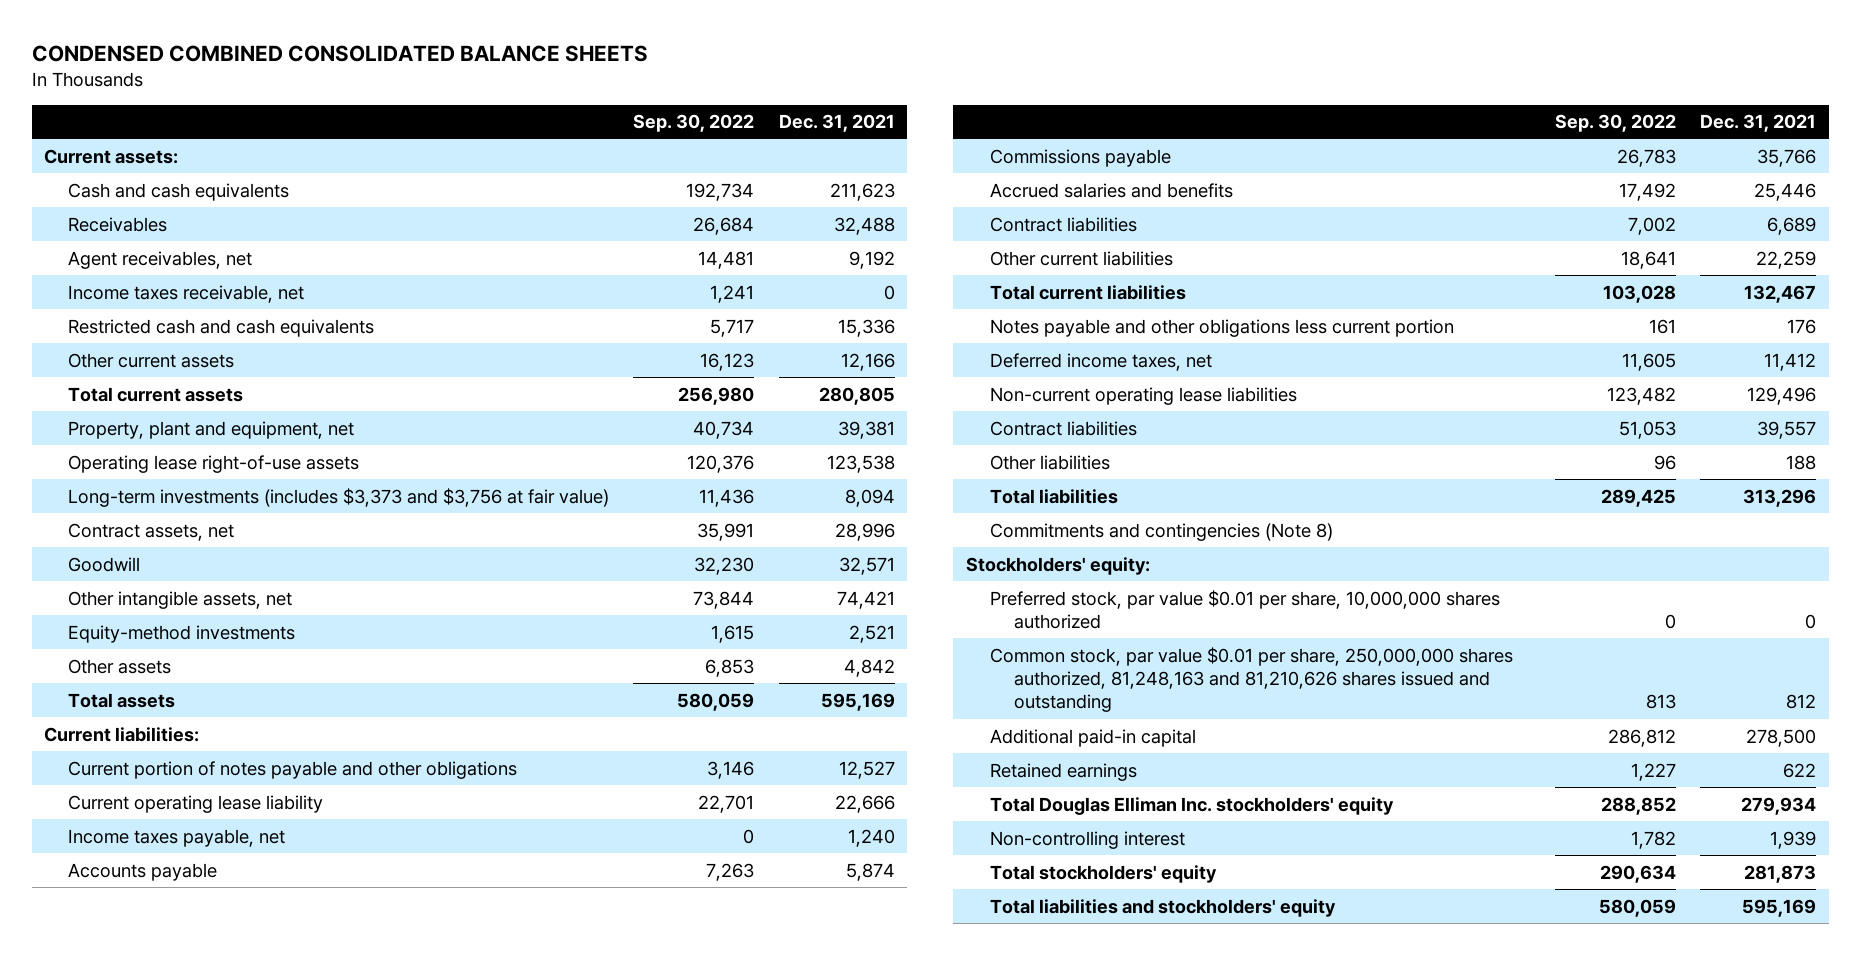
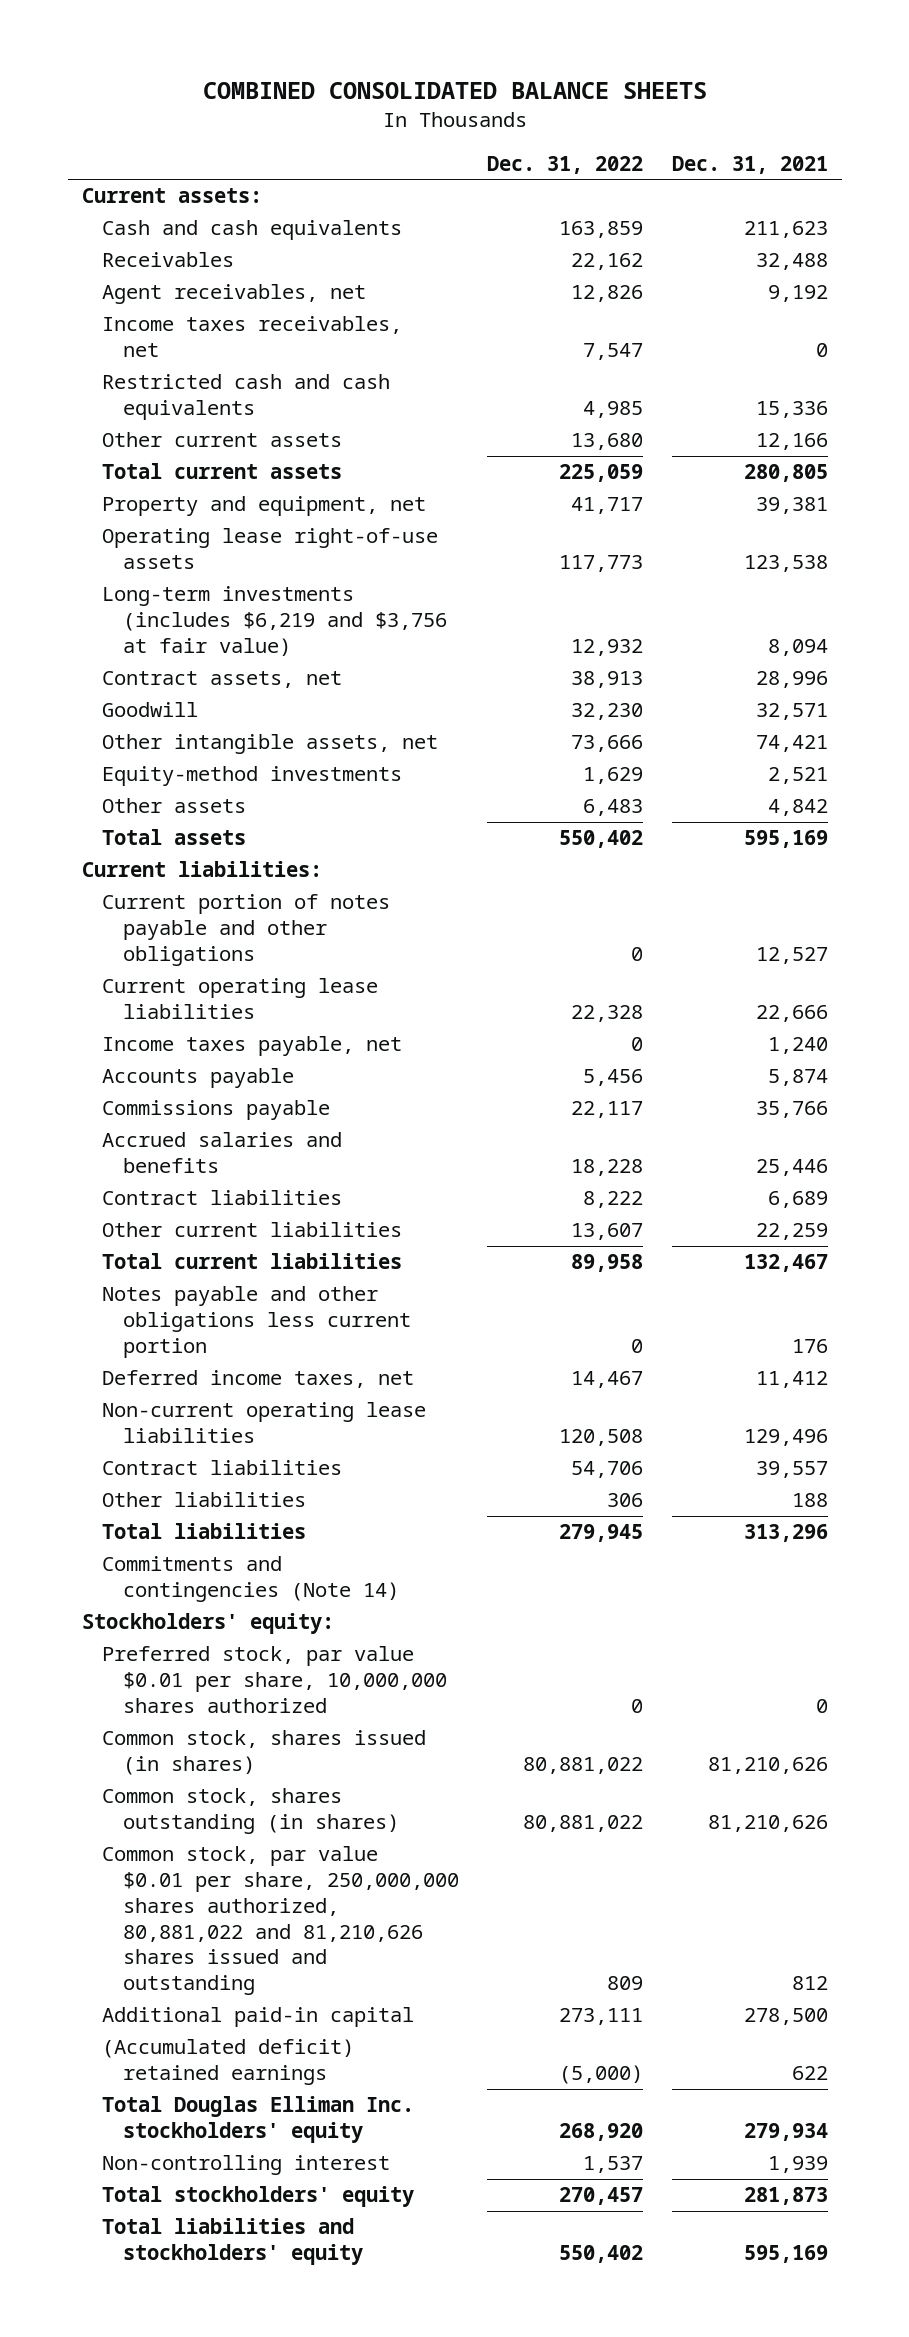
[31,44,648,62] CONDENSED COMBINED CONSOLIDATED BALANCE SHEETS -> [202,82,707,100] COMBINED CONSOLIDATED BALANCE SHEETS
[633,114,755,133] Sep. 30, 2022 -> none
none -> [487,155,644,174] Dec. 31, 2022
[68,284,305,303] Income taxes receivable, net -> [102,316,403,358] Income taxes receivables, net
[68,420,355,439] Property, plant and equipment, net -> [102,496,427,517] Property and equipment, net
[68,487,610,507] Long-term investments (includes $3,373 and $3,756 at fair value) -> [102,586,448,656] Long-term investments (includes $6,219 and $3,756 at fair value)
[68,794,324,813] Current operating lease liability -> [102,978,379,1020] Current operating lease liabilities
[989,522,1333,541] Commitments and contingencies (Note 8) -> [102,1556,400,1603] Commitments and contingencies (Note 14)
none -> [102,1730,427,1776] Common stock, shares issued (in shares)
none -> [102,1788,400,1835] Common stock, shares outstanding (in shares)
[989,646,1513,713] Common stock, par value $0.01 per share, 250,000,000 shares authorized, 81,248,163 and 81,210,626 shares issued and outstanding -> [102,1846,460,1996] Common stock, par value $0.01 per share, 250,000,000 shares authorized, 80,881,022 and 81,210,626 shares issued and outstanding
[989,762,1137,781] Retained earnings -> [102,2039,355,2086] (Accumulated deficit) retained earnings

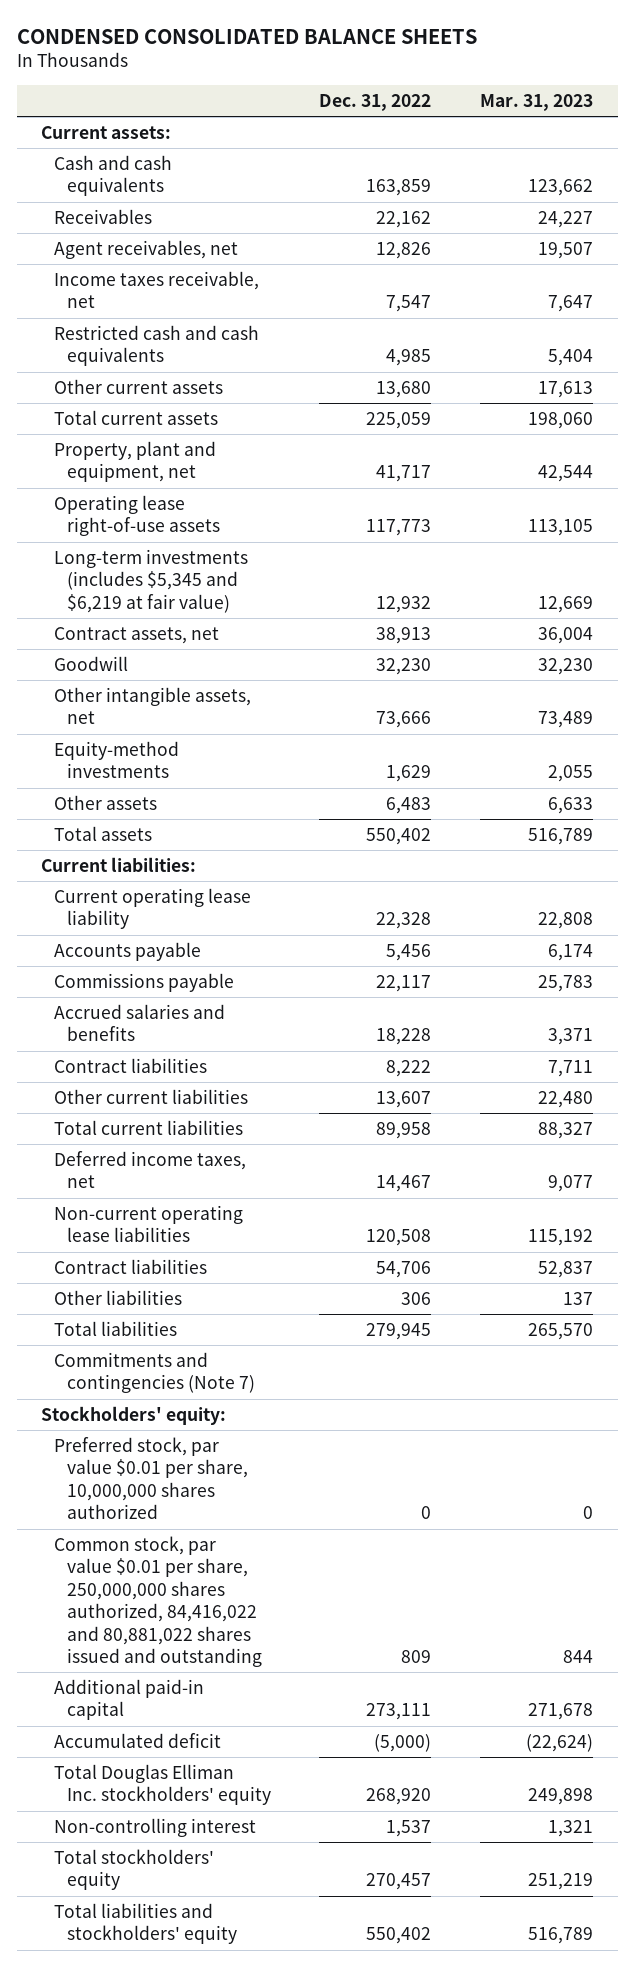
[202,82,707,100] COMBINED CONSOLIDATED BALANCE SHEETS -> [16,28,477,44] CONDENSED CONSOLIDATED BALANCE SHEETS
[671,155,828,174] Dec. 31, 2021 -> none
none -> [480,93,594,111] Mar. 31, 2023
[102,316,403,358] Income taxes receivables, net -> [53,271,259,309] Income taxes receivable, net
[102,496,427,517] Property and equipment, net -> [53,441,216,483] Property, plant and equipment, net
[102,586,448,656] Long-term investments (includes $6,219 and $3,756 at fair value) -> [53,549,248,613] Long-term investments (includes $5,345 and $6,219 at fair value)
[102,894,391,966] Current portion of notes payable and other obligations -> none
[102,1036,403,1057] Income taxes payable, net -> none
[102,978,379,1020] Current operating lease liabilities -> [53,888,251,930] Current operating lease liability
[102,1286,412,1358] Notes payable and other obligations less current portion -> none
[102,1556,400,1603] Commitments and contingencies (Note 14) -> [53,1352,255,1394] Commitments and contingencies (Note 7)
[102,1730,427,1776] Common stock, shares issued (in shares) -> none
[102,1788,400,1835] Common stock, shares outstanding (in shares) -> none
[102,1846,460,1996] Common stock, par value $0.01 per share, 250,000,000 shares authorized, 80,881,022 and 81,210,626 shares issued and outstanding -> [53,1536,262,1667] Common stock, par value $0.01 per share, 250,000,000 shares authorized, 84,416,022 and 80,881,022 shares issued and outstanding
[102,2039,355,2086] (Accumulated deficit) retained earnings -> [53,1733,221,1749] Accumulated deficit

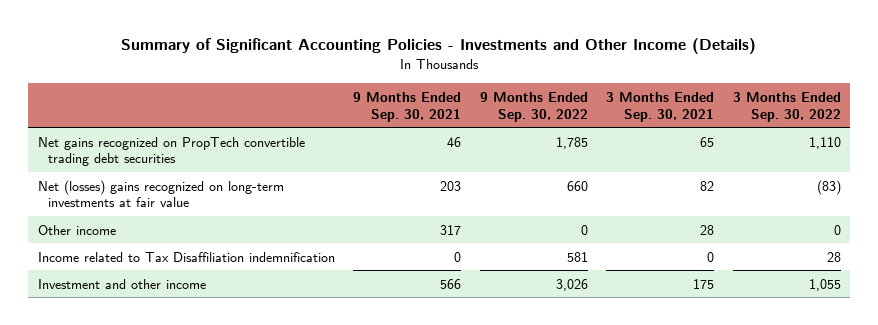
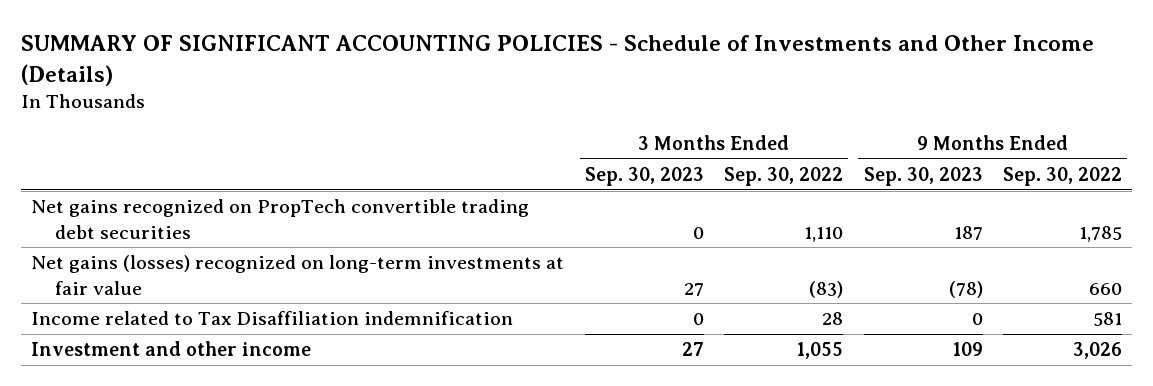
[121,38,757,55] Summary of Significant Accounting Policies - Investments and Other Income (Details) -> [21,35,1095,86] SUMMARY OF SIGNIFICANT ACCOUNTING POLICIES - Schedule of Investments and Other Income (Details)
[353,92,462,122] 9 Months Ended Sep. 30, 2021 -> none
[606,92,715,122] 3 Months Ended Sep. 30, 2021 -> none
none -> [584,166,704,186] Sep. 30, 2023
none -> [863,166,983,186] Sep. 30, 2023
[37,224,116,235] Other income -> none
[37,179,284,208] Net (losses) gains recognized on long-term investments at fair value -> [31,255,565,295] Net gains (losses) recognized on long-term investments at fair value

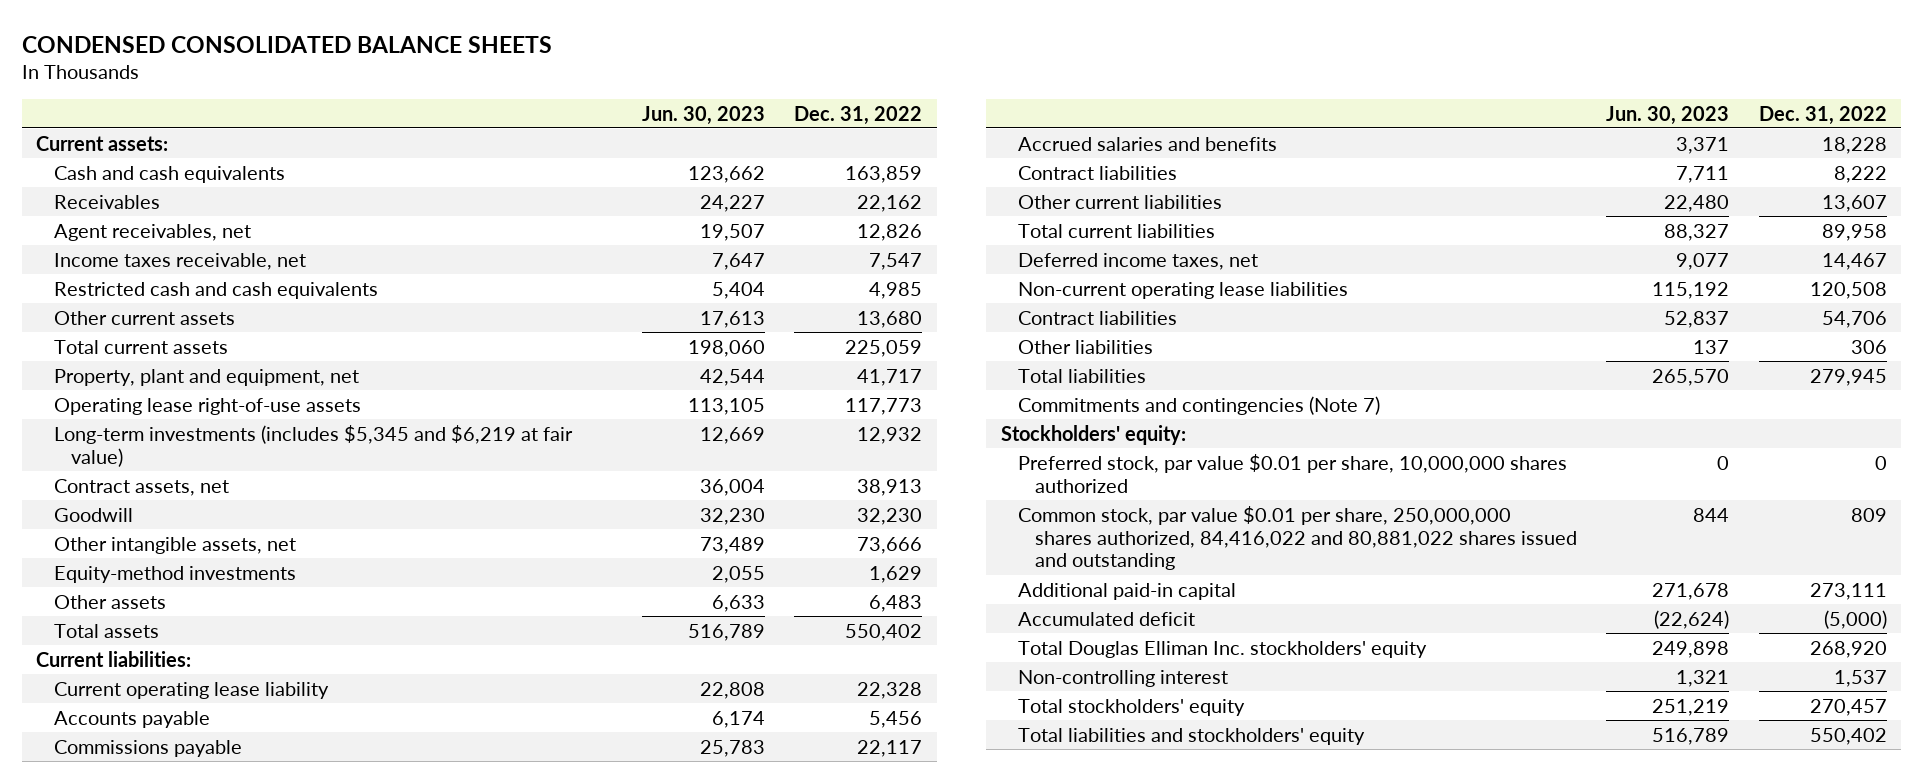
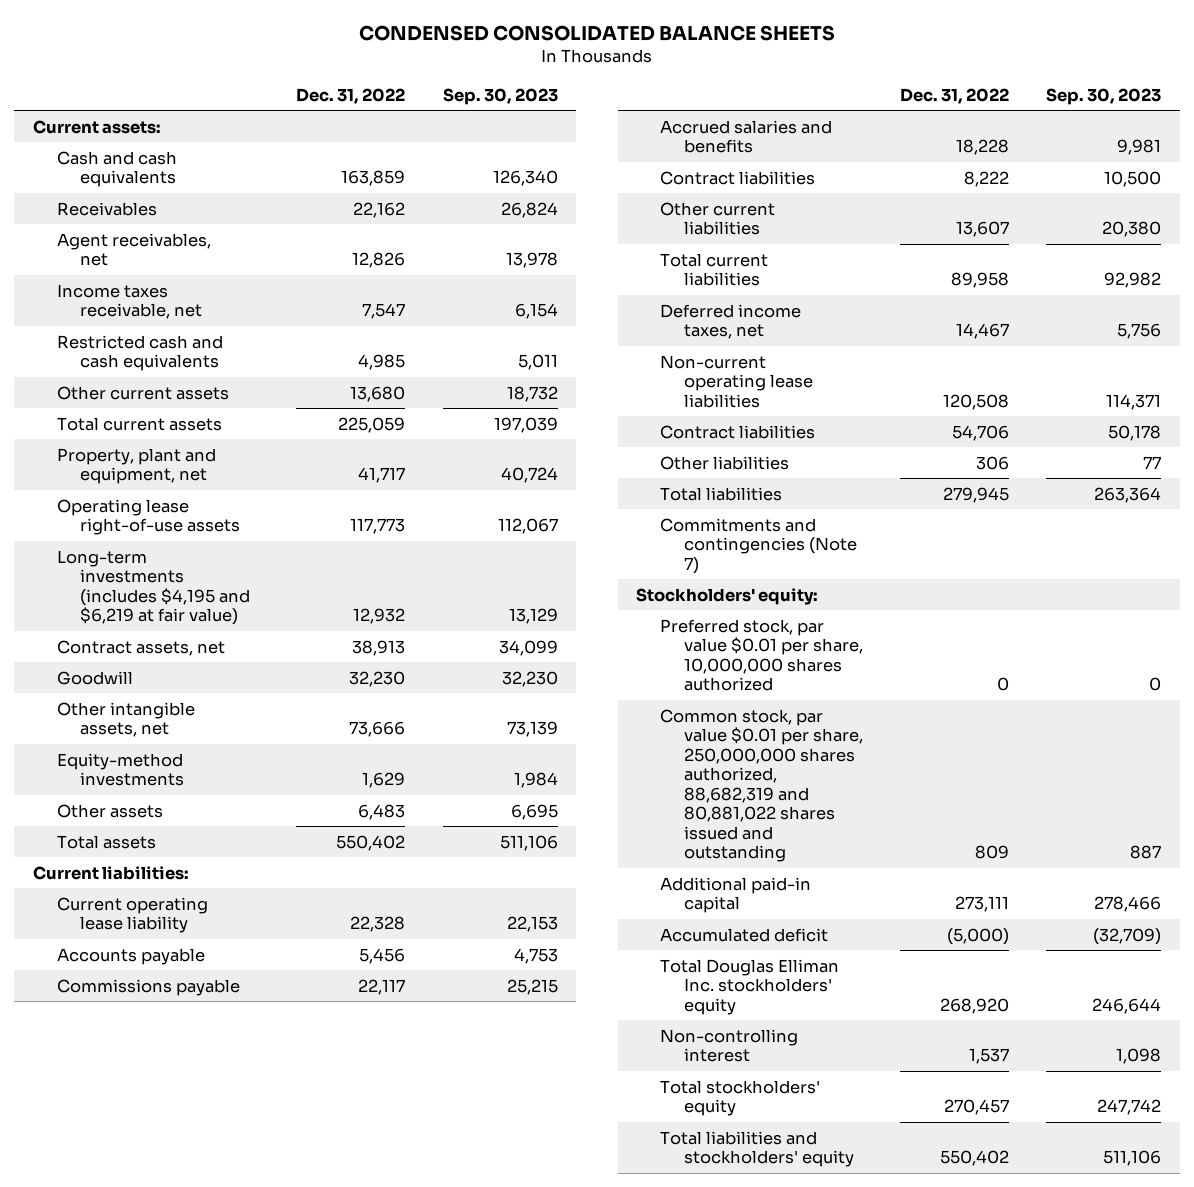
[642,105,766,125] Jun. 30, 2023 -> none
none -> [442,87,558,105] Sep. 30, 2023
[53,424,573,467] Long-term investments (includes $5,345 and $6,219 at fair value) -> [56,549,251,626] Long-term investments (includes $4,195 and $6,219 at fair value)
[1018,505,1578,571] Common stock, par value $0.01 per share, 250,000,000 shares authorized, 84,416,022 and 80,881,022 shares issued and outstanding -> [660,708,863,863] Common stock, par value $0.01 per share, 250,000,000 shares authorized, 88,682,319 and 80,881,022 shares issued and outstanding

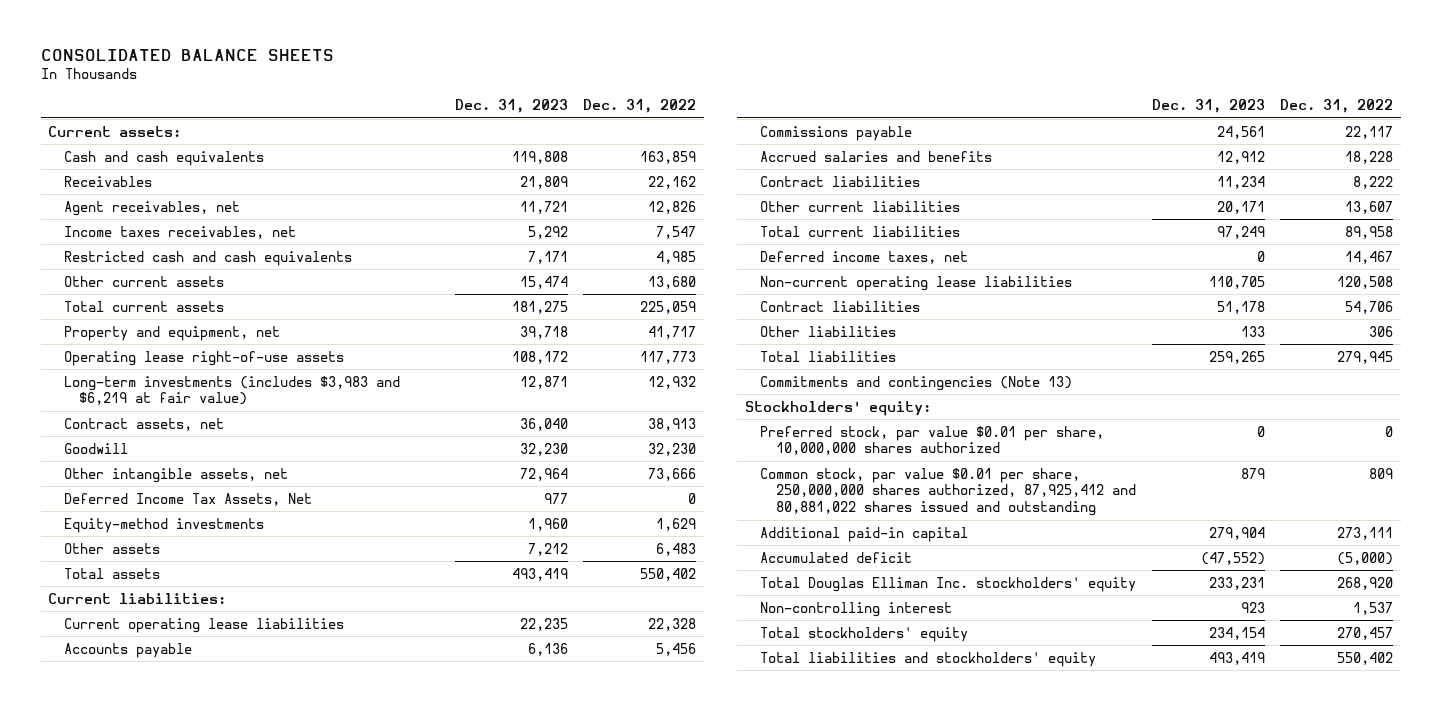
[359,25,836,42] CONDENSED CONSOLIDATED BALANCE SHEETS -> [40,49,334,62] CONSOLIDATED BALANCE SHEETS
[442,87,558,105] Sep. 30, 2023 -> none
none -> [455,99,569,114] Dec. 31, 2023
[56,283,203,320] Income taxes receivable, net -> [63,225,296,239] Income taxes receivables, net
[56,447,216,485] Property, plant and equipment, net -> [63,325,280,341] Property and equipment, net
[56,549,251,626] Long-term investments (includes $4,195 and $6,219 at fair value) -> [63,375,400,406] Long-term investments (includes $3,983 and $6,219 at fair value)
none -> [63,492,312,506] Deferred Income Tax Assets, Net
[56,896,208,934] Current operating lease liability -> [63,617,344,633] Current operating lease liabilities
[660,517,857,574] Commitments and contingencies (Note 7) -> [760,375,1073,391] Commitments and contingencies (Note 13)
[660,708,863,863] Common stock, par value $0.01 per share, 250,000,000 shares authorized, 88,682,319 and 80,881,022 shares issued and outstanding -> [760,467,1136,517] Common stock, par value $0.01 per share, 250,000,000 shares authorized, 87,925,412 and 80,881,022 shares issued and outstanding

